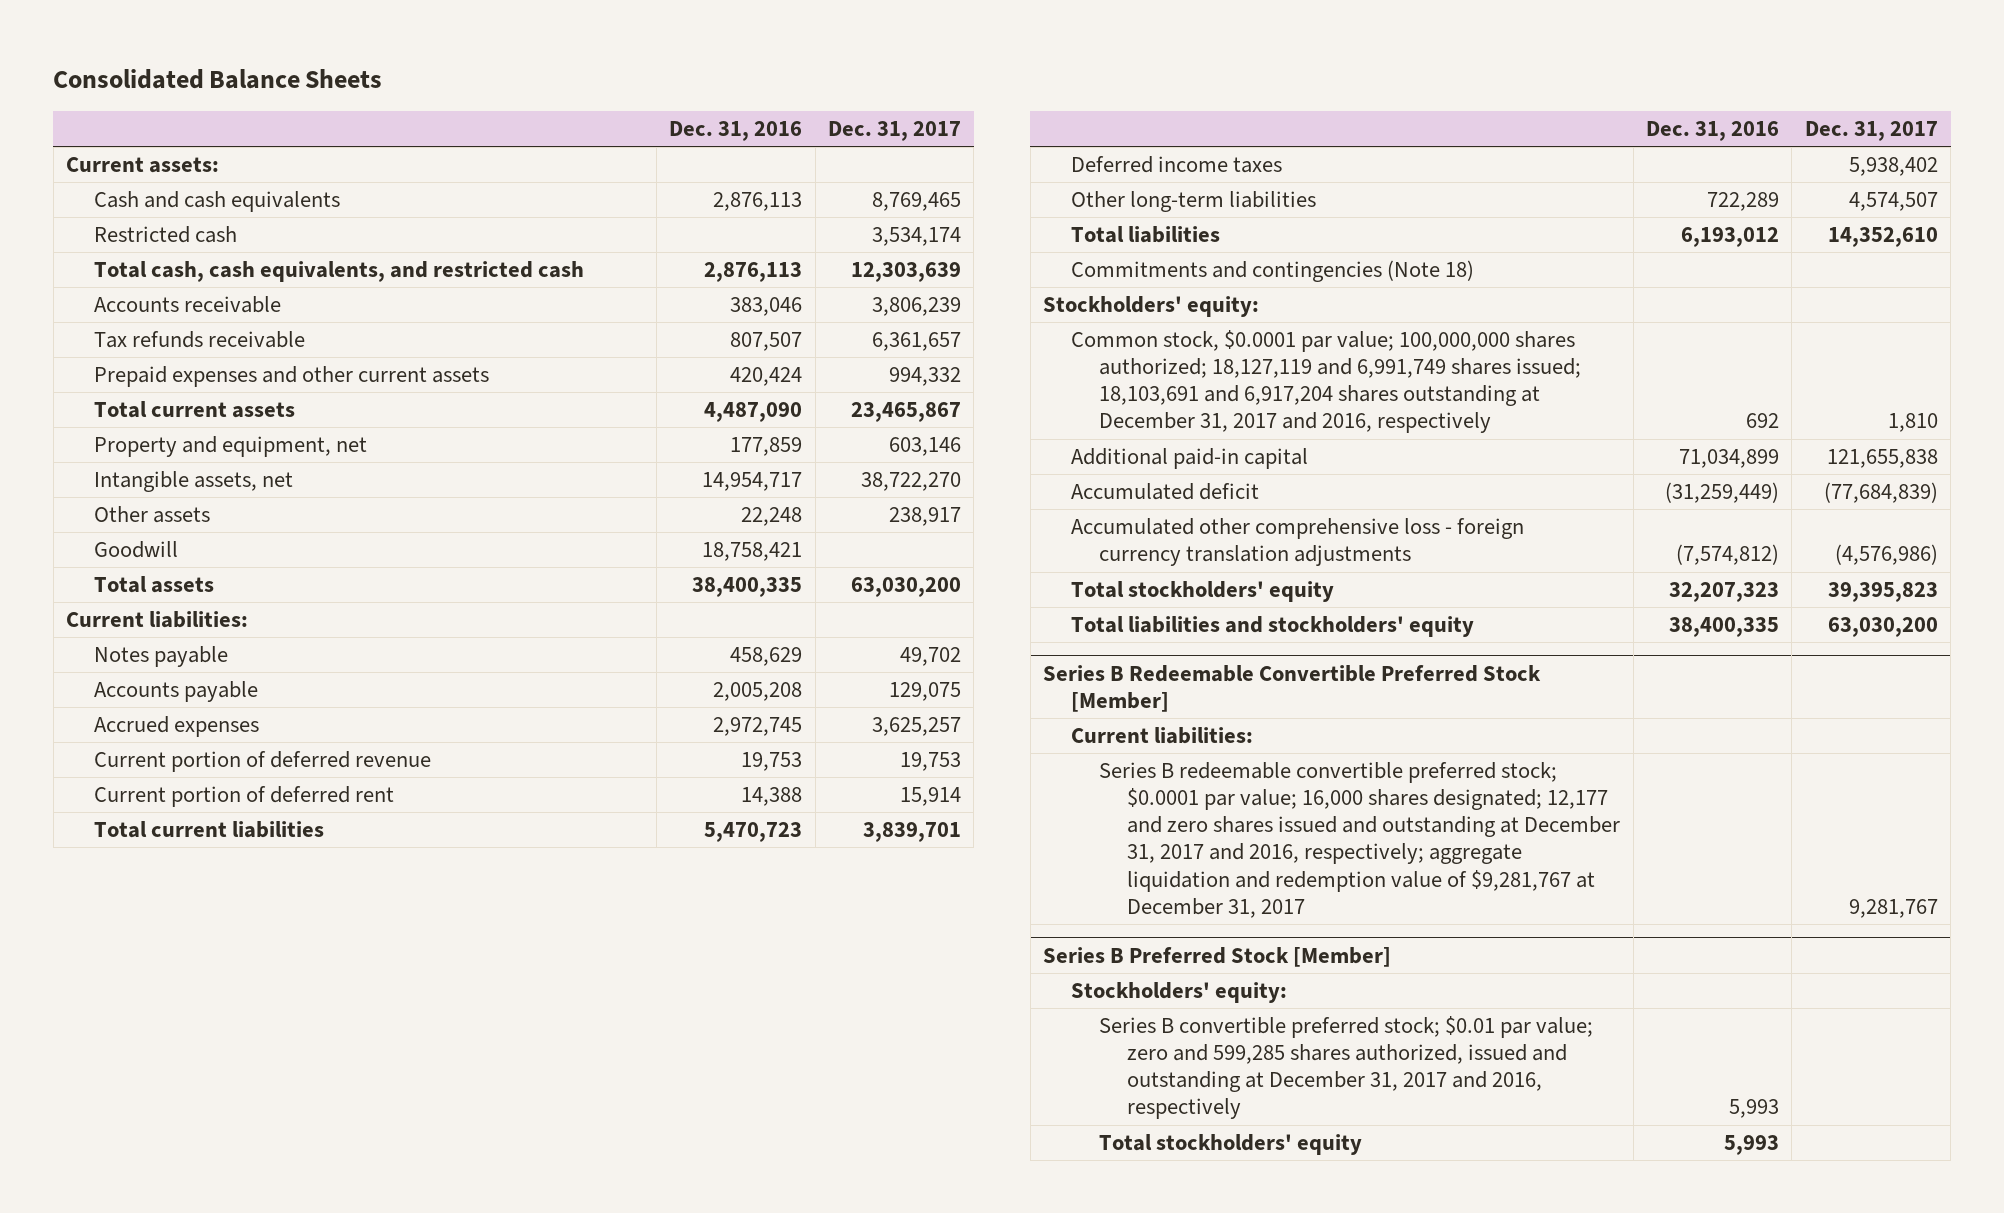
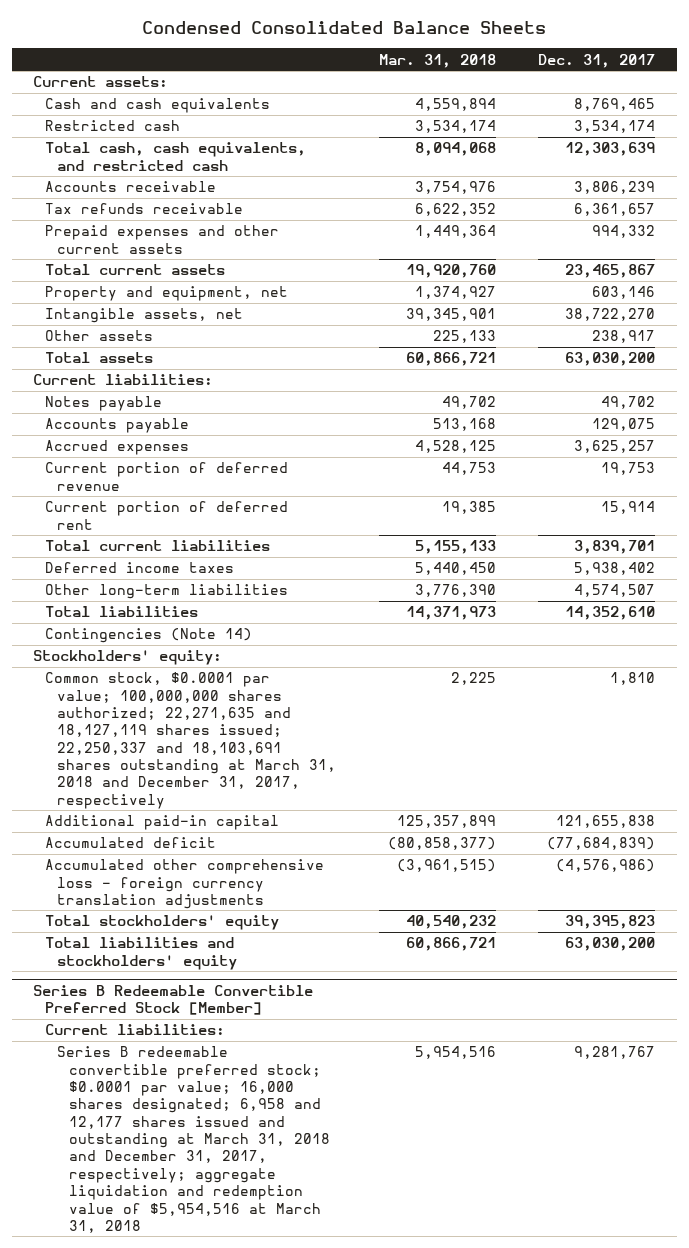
[53,69,383,90] Consolidated Balance Sheets -> [142,21,547,35] Condensed Consolidated Balance Sheets
[669,120,803,141] Dec. 31, 2016 -> none
none -> [378,53,496,68] Mar. 31, 2018
[94,541,179,559] Goodwill -> none
[1071,260,1475,283] Commitments and contingencies (Note 18) -> [45,628,253,644] Contingencies (Note 14)
[1071,330,1582,434] Common stock, $0.0001 par value; 100,000,000 shares authorized; 18,127,119 and 6,991,749 shares issued; 18,103,691 and 6,917,204 shares outstanding at December 31, 2017 and 2016, respectively -> [45,672,337,809] Common stock, $0.0001 par value; 100,000,000 shares authorized; 22,271,635 and 18,127,119 shares issued; 22,250,337 and 18,103,691 shares outstanding at March 31, 2018 and December 31, 2017, respectively
[1043,946,1392,967] Series B Preferred Stock [Member] -> none
[1071,982,1288,1004] Stockholders' equity: -> none
[1099,1016,1594,1120] Series B convertible preferred stock; $0.01 par value; zero and 599,285 shares authorized, issued and outstanding at December 31, 2017 and 2016, respectively -> none
[1099,1134,1363,1156] Total stockholders' equity -> none
[1099,762,1621,918] Series B redeemable convertible preferred stock; $0.0001 par value; 16,000 shares designated; 12,177 and zero shares issued and outstanding at December 31, 2017 and 2016, respectively; aggregate liquidation and redemption value of $9,281,767 at December 31, 2017 -> [57,1046,331,1233] Series B redeemable convertible preferred stock; $0.0001 par value; 16,000 shares designated; 6,958 and 12,177 shares issued and outstanding at March 31, 2018 and December 31, 2017, respectively; aggregate liquidation and redemption value of $5,954,516 at March 31, 2018

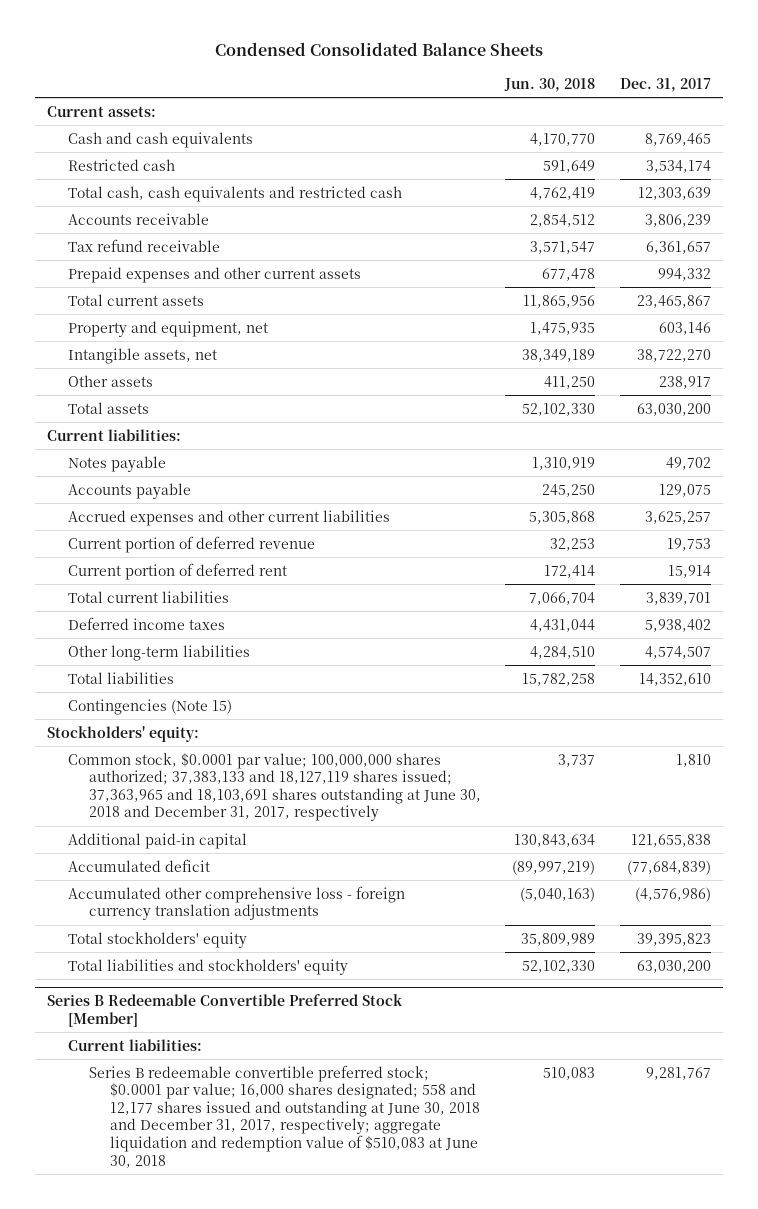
[378,53,496,68] Mar. 31, 2018 -> none
none -> [504,77,596,92] Jun. 30, 2018
[45,142,307,171] Total cash, cash equivalents, and restricted cash -> [68,185,403,202] Total cash, cash equivalents and restricted cash
[45,203,244,215] Tax refunds receivable -> [68,238,221,252] Tax refund receivable
[45,440,190,456] Accrued expenses -> [68,509,391,526] Accrued expenses and other current liabilities
[45,628,253,644] Contingencies (Note 14) -> [68,698,233,715] Contingencies (Note 15)
[45,672,337,809] Common stock, $0.0001 par value; 100,000,000 shares authorized; 22,271,635 and 18,127,119 shares issued; 22,250,337 and 18,103,691 shares outstanding at March 31, 2018 and December 31, 2017, respectively -> [68,752,481,822] Common stock, $0.0001 par value; 100,000,000 shares authorized; 37,383,133 and 18,127,119 shares issued; 37,363,965 and 18,103,691 shares outstanding at June 30, 2018 and December 31, 2017, respectively
[57,1046,331,1233] Series B redeemable convertible preferred stock; $0.0001 par value; 16,000 shares designated; 6,958 and 12,177 shares issued and outstanding at March 31, 2018 and December 31, 2017, respectively; aggregate liquidation and redemption value of $5,954,516 at March 31, 2018 -> [88,1064,480,1168] Series B redeemable convertible preferred stock; $0.0001 par value; 16,000 shares designated; 558 and 12,177 shares issued and outstanding at June 30, 2018 and December 31, 2017, respectively; aggregate liquidation and redemption value of $510,083 at June 30, 2018

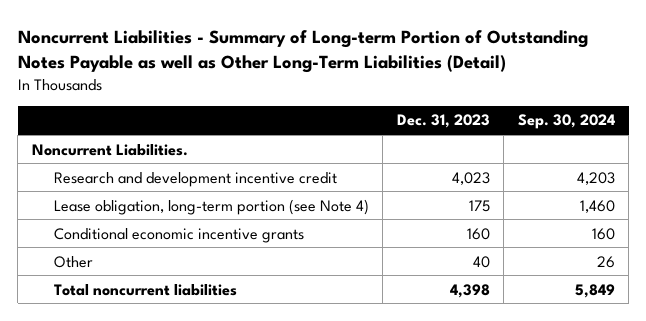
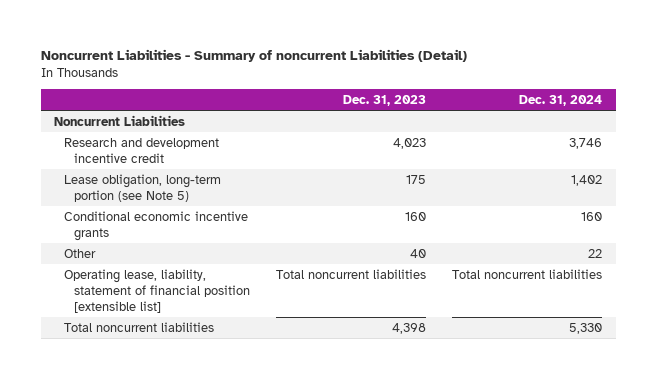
[17,29,588,73] Noncurrent Liabilities - Summary of Long-term Portion of Outstanding Notes Payable as well as Other Long-Term Liabilities (Detail) -> [41,49,468,63] Noncurrent Liabilities - Summary of noncurrent Liabilities (Detail)
[517,114,615,130] Sep. 30, 2024 -> none
none -> [519,95,603,107] Dec. 31, 2024
[31,143,188,156] Noncurrent Liabilities. -> [54,114,186,126] Noncurrent Liabilities
[53,198,369,215] Lease obligation, long-term portion (see Note 4) -> [63,173,221,202] Lease obligation, long-term portion (see Note 5)
none -> [63,268,250,313] Operating lease, liability, statement of financial position [extensible list]

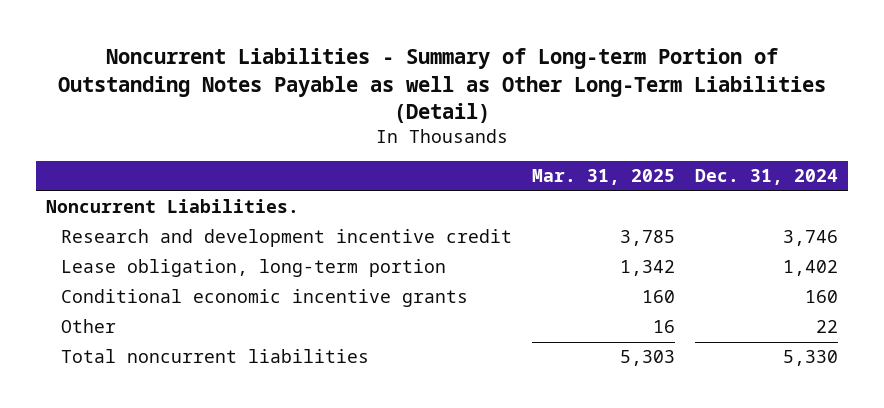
[41,49,468,63] Noncurrent Liabilities - Summary of noncurrent Liabilities (Detail) -> [58,48,827,124] Noncurrent Liabilities - Summary of Long-term Portion of Outstanding Notes Payable as well as Other Long-Term Liabilities (Detail)
[343,95,427,107] Dec. 31, 2023 -> none
none -> [531,169,675,186] Mar. 31, 2025
[54,114,186,126] Noncurrent Liabilities -> [46,199,300,214] Noncurrent Liabilities.
[63,173,221,202] Lease obligation, long-term portion (see Note 5) -> [60,259,446,278] Lease obligation, long-term portion
[63,268,250,313] Operating lease, liability, statement of financial position [extensible list] -> none

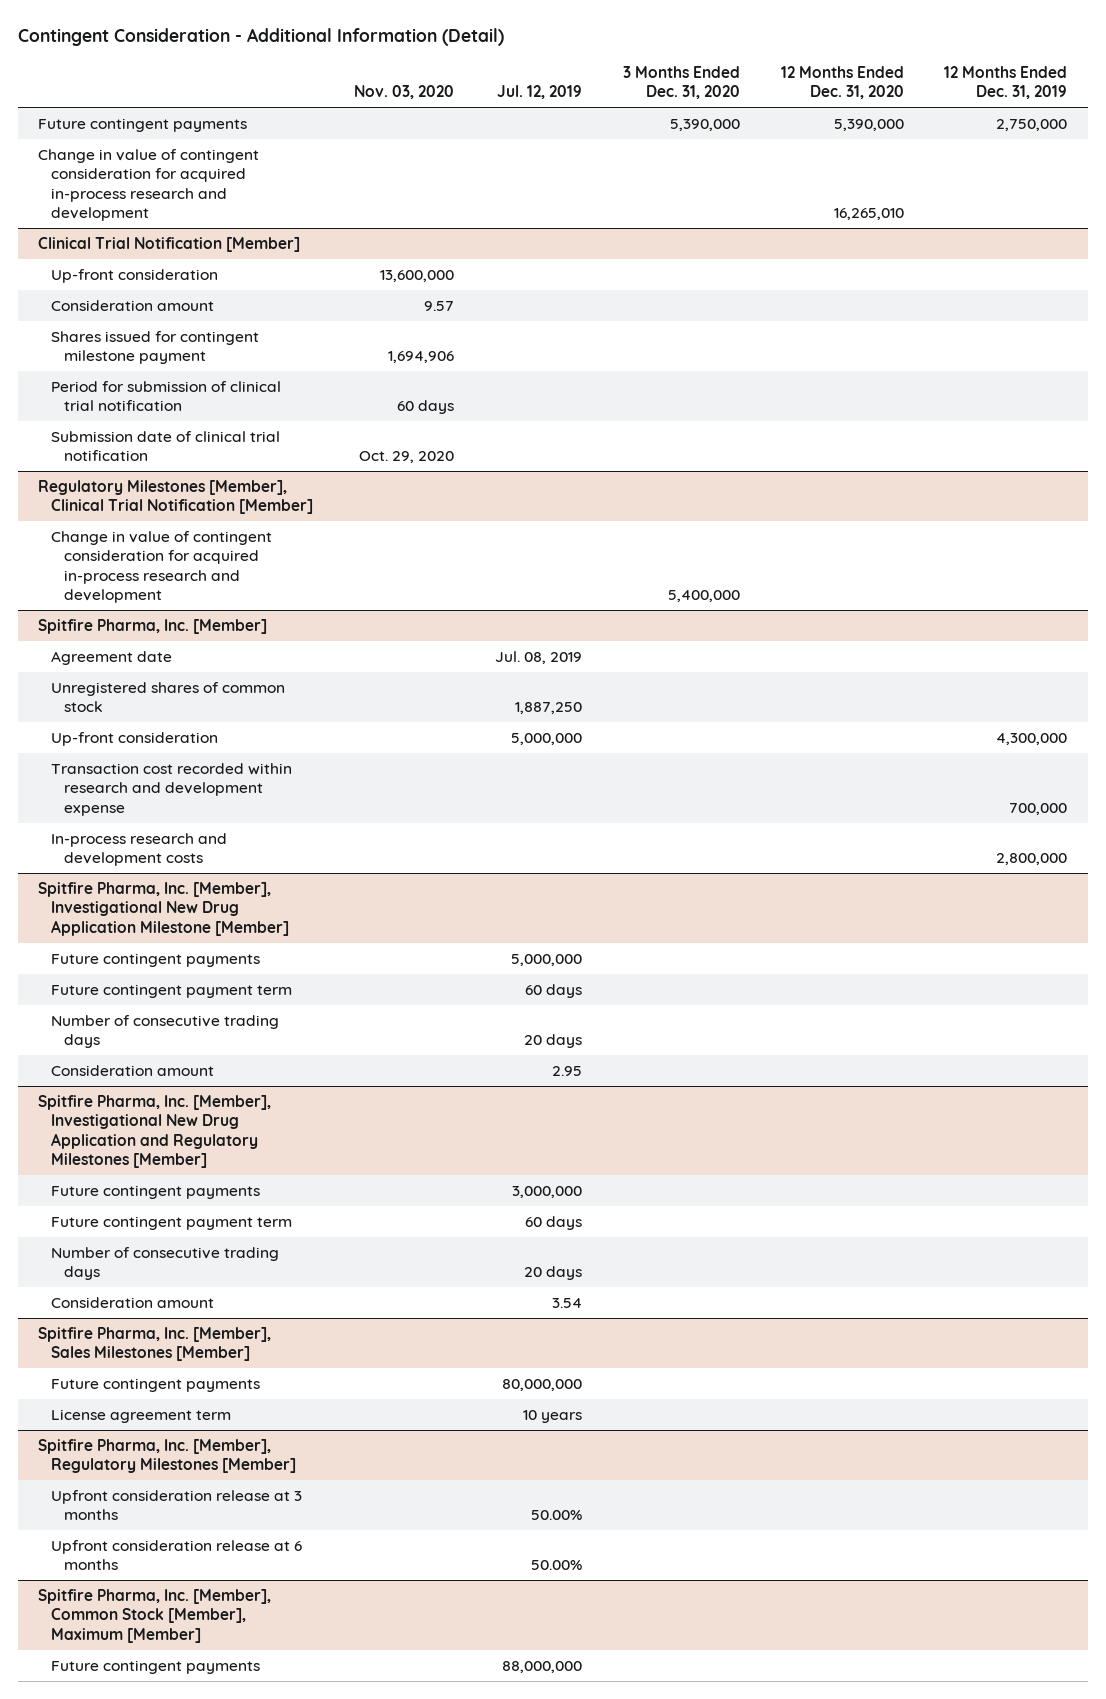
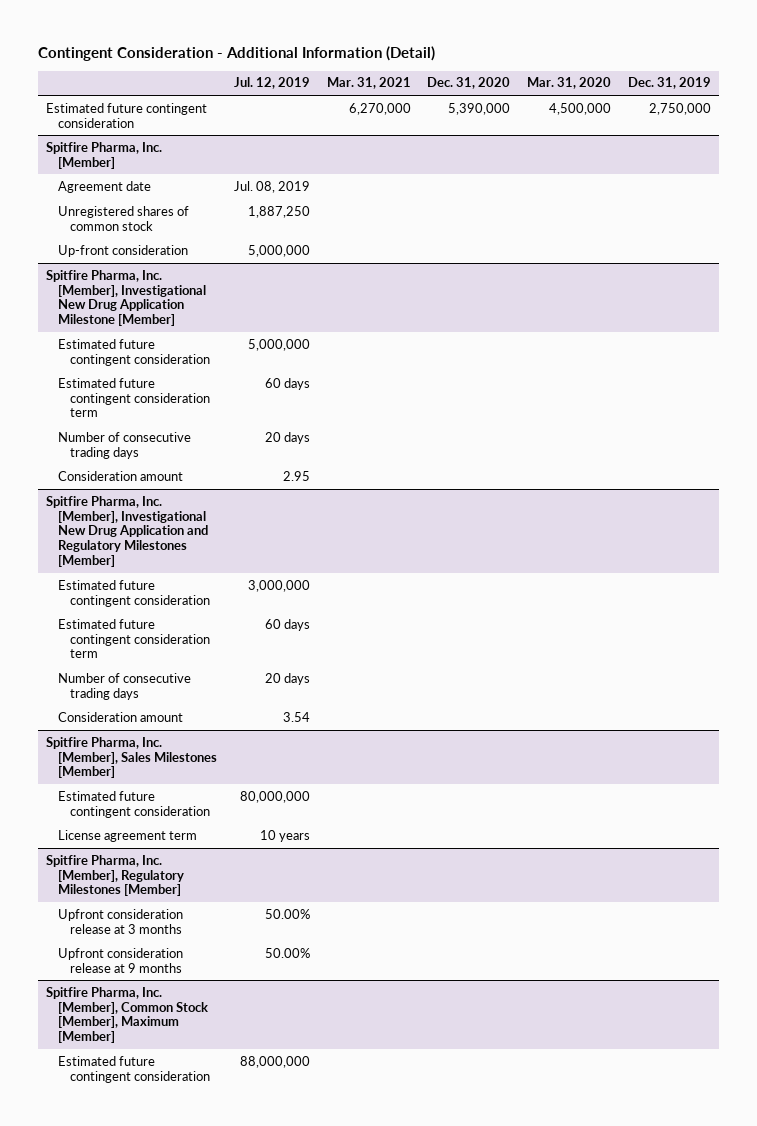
[353,85,454,100] Nov. 03, 2020 -> none
[622,65,740,100] 3 Months Ended Dec. 31, 2020 -> none
[780,65,904,100] 12 Months Ended Dec. 31, 2020 -> none
[944,65,1068,100] 12 Months Ended Dec. 31, 2019 -> none
none -> [326,77,411,90] Mar. 31, 2021
none -> [427,77,511,90] Dec. 31, 2020
none -> [527,77,612,90] Mar. 31, 2020
none -> [627,77,711,90] Dec. 31, 2019
[38,148,260,222] Change in value of contingent consideration for acquired in-process research and development -> none
[38,236,301,252] Clinical Trial Notification [Member] -> none
[51,268,219,283] Up-front consideration -> none
[51,299,215,311] Consideration amount -> none
[51,330,260,365] Shares issued for contingent milestone payment -> none
[51,380,282,412] Period for submission of clinical trial notification -> none
[51,430,281,462] Submission date of clinical trial notification -> none
[38,479,314,515] Regulatory Milestones [Member], Clinical Trial Notification [Member] -> none
[51,530,273,604] Change in value of contingent consideration for acquired in-process research and development -> none
[38,117,248,132] Future contingent payments -> [46,102,208,128] Estimated future contingent consideration
[51,762,293,816] Transaction cost recorded within research and development expense -> none
[51,832,228,867] In-process research and development costs -> none
[51,952,261,967] Future contingent payments -> [58,338,210,366] Estimated future contingent consideration
[51,983,293,998] Future contingent payment term -> [58,377,210,418] Estimated future contingent consideration term
[51,1184,261,1199] Future contingent payments -> [58,579,210,607] Estimated future contingent consideration
[51,1215,293,1230] Future contingent payment term -> [58,618,210,659] Estimated future contingent consideration term
[51,1377,261,1392] Future contingent payments -> [58,790,210,818] Estimated future contingent consideration
[51,1539,303,1571] Upfront consideration release at 6 months -> [58,947,184,973] Upfront consideration release at 9 months
[51,1659,261,1674] Future contingent payments -> [58,1055,210,1083] Estimated future contingent consideration

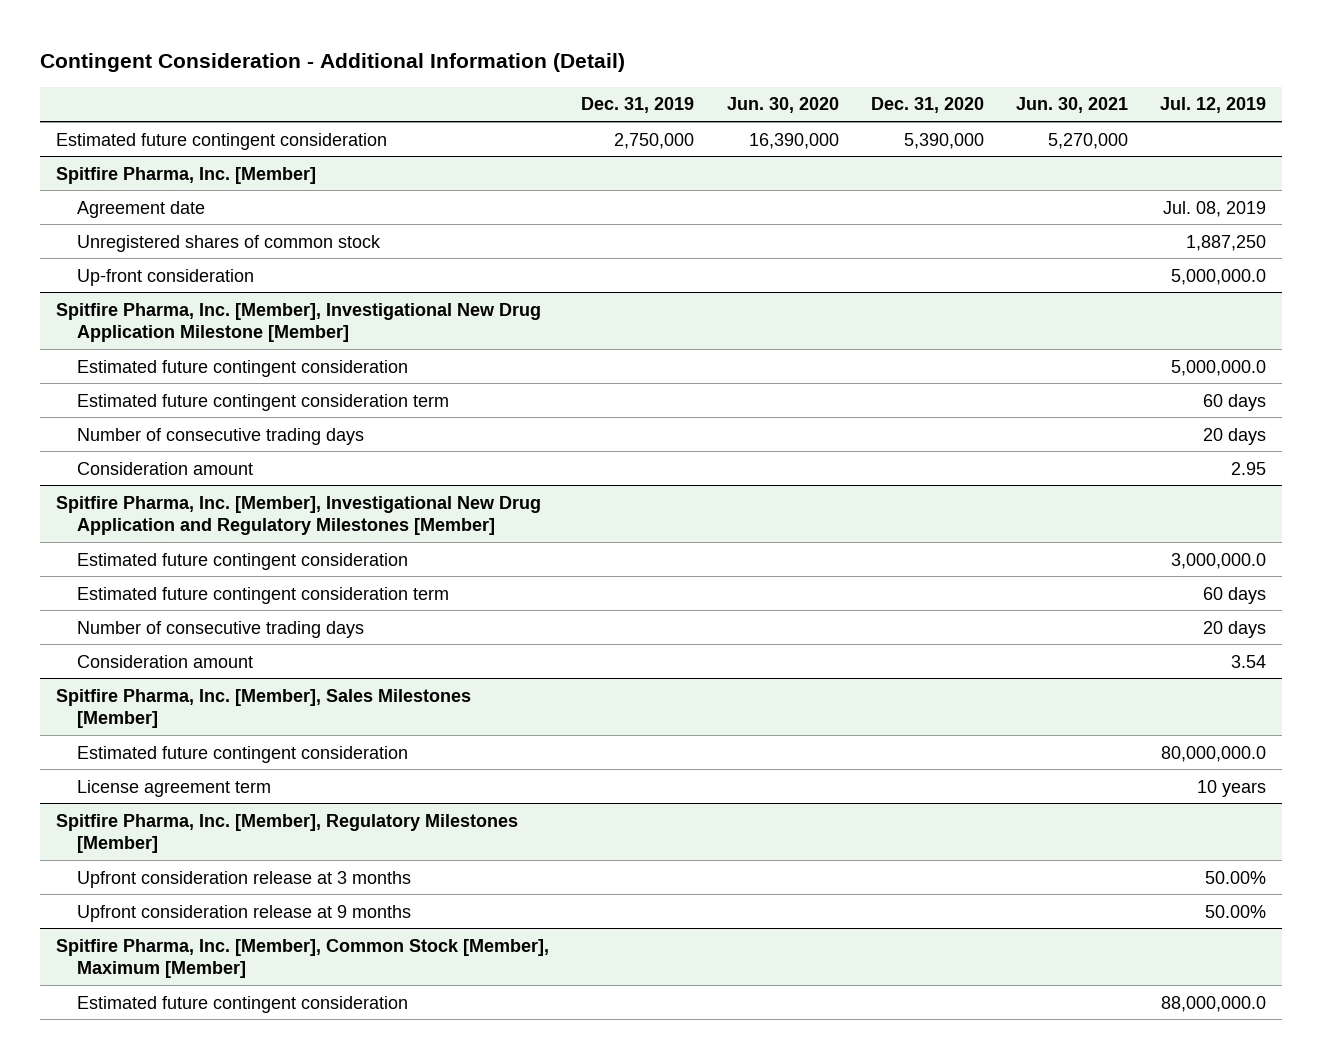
[326,77,411,90] Mar. 31, 2021 -> none
[527,77,612,90] Mar. 31, 2020 -> none
none -> [726,97,839,114] Jun. 30, 2020
none -> [1016,97,1129,114] Jun. 30, 2021
[247,244,310,257] 5,000,000 -> [1171,268,1267,285] 5,000,000.0
[247,338,310,351] 5,000,000 -> [1171,359,1267,376] 5,000,000.0
[247,579,310,592] 3,000,000 -> [1171,552,1267,569] 3,000,000.0
[239,790,310,803] 80,000,000 -> [1161,745,1267,762] 80,000,000.0
[239,1055,310,1068] 88,000,000 -> [1161,995,1267,1012] 88,000,000.0

